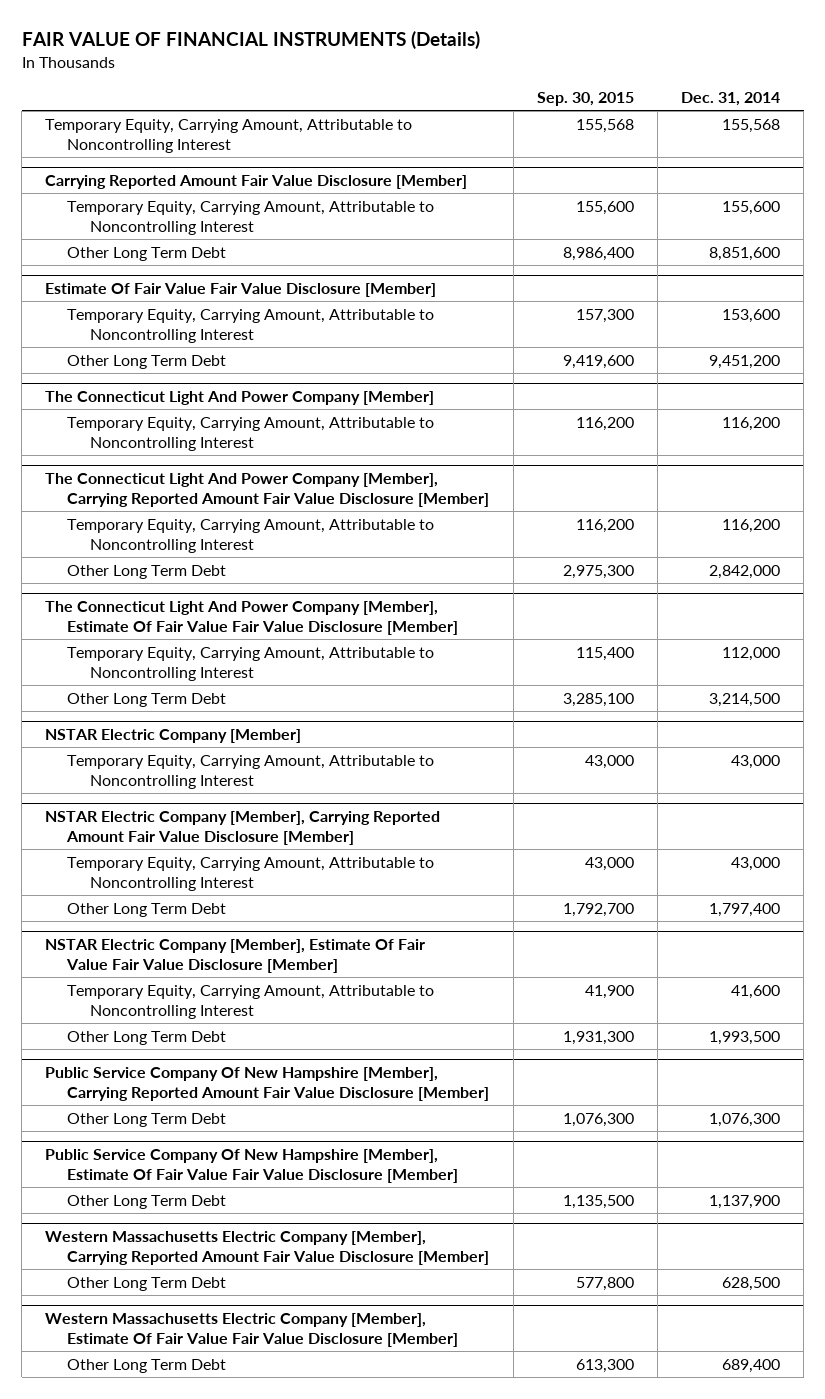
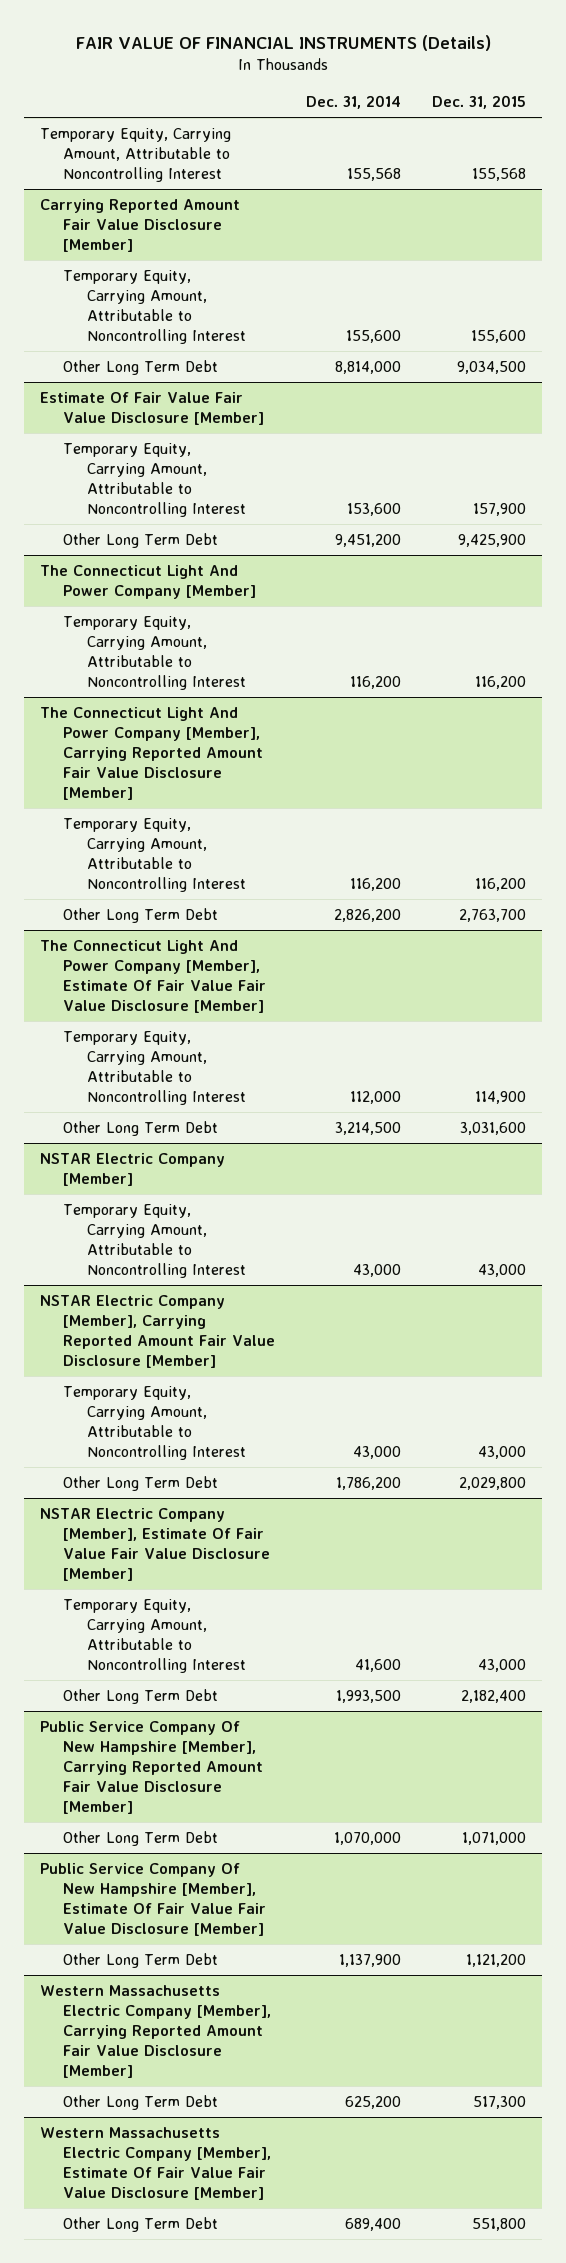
[536,91,634,106] Sep. 30, 2015 -> none
none -> [432,94,527,109] Dec. 31, 2015
[709,246,781,261] 8,851,600 -> [335,361,402,375] 8,814,000
[709,564,781,579] 2,842,000 -> [334,909,402,923] 2,826,200
[709,902,781,917] 1,797,400 -> [336,1477,402,1491] 1,786,200
[709,1112,781,1127] 1,076,300 -> [334,1832,402,1846] 1,070,000
[722,1276,781,1291] 628,500 -> [345,2096,402,2110] 625,200

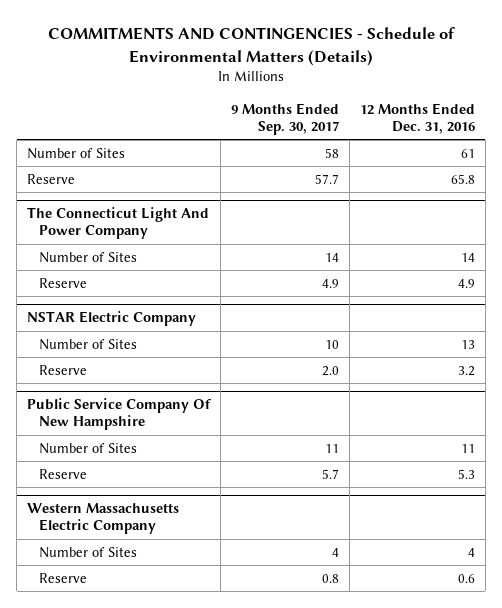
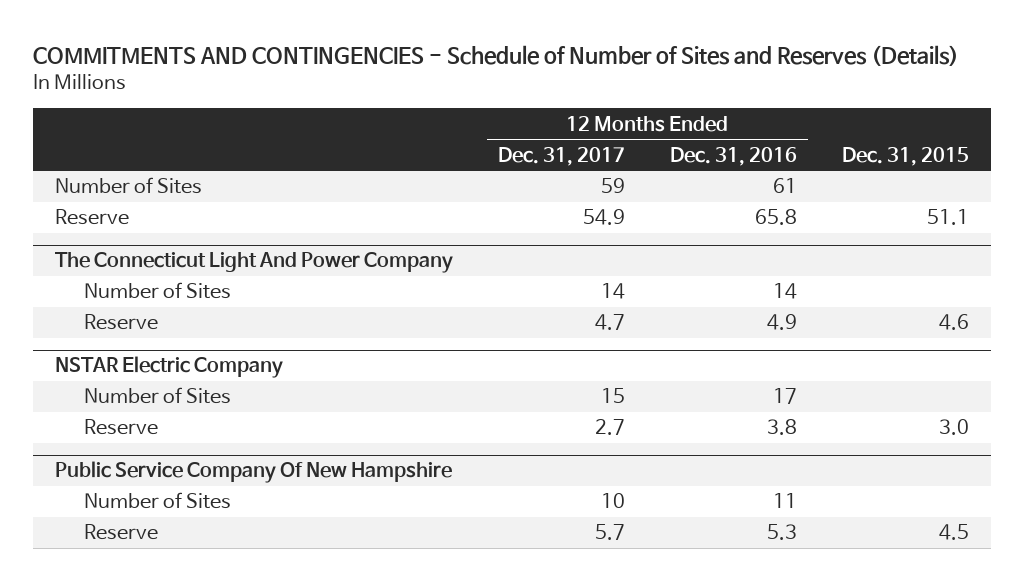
[48,27,456,66] COMMITMENTS AND CONTINGENCIES - Schedule of Environmental Matters (Details) -> [32,44,959,66] COMMITMENTS AND CONTINGENCIES - Schedule of Number of Sites and Reserves (Details)
[231,102,340,135] 9 Months Ended Sep. 30, 2017 -> none
none -> [498,146,626,166] Dec. 31, 2017
none -> [841,146,969,166] Dec. 31, 2015
[460,339,475,349] 13 -> [772,388,797,405] 17
[457,365,475,376] 3.2 -> [766,419,797,436] 3.8
[27,503,180,535] Western Massachusetts Electric Company -> none
[38,546,137,558] Number of Sites -> none
[38,572,87,583] Reserve -> none

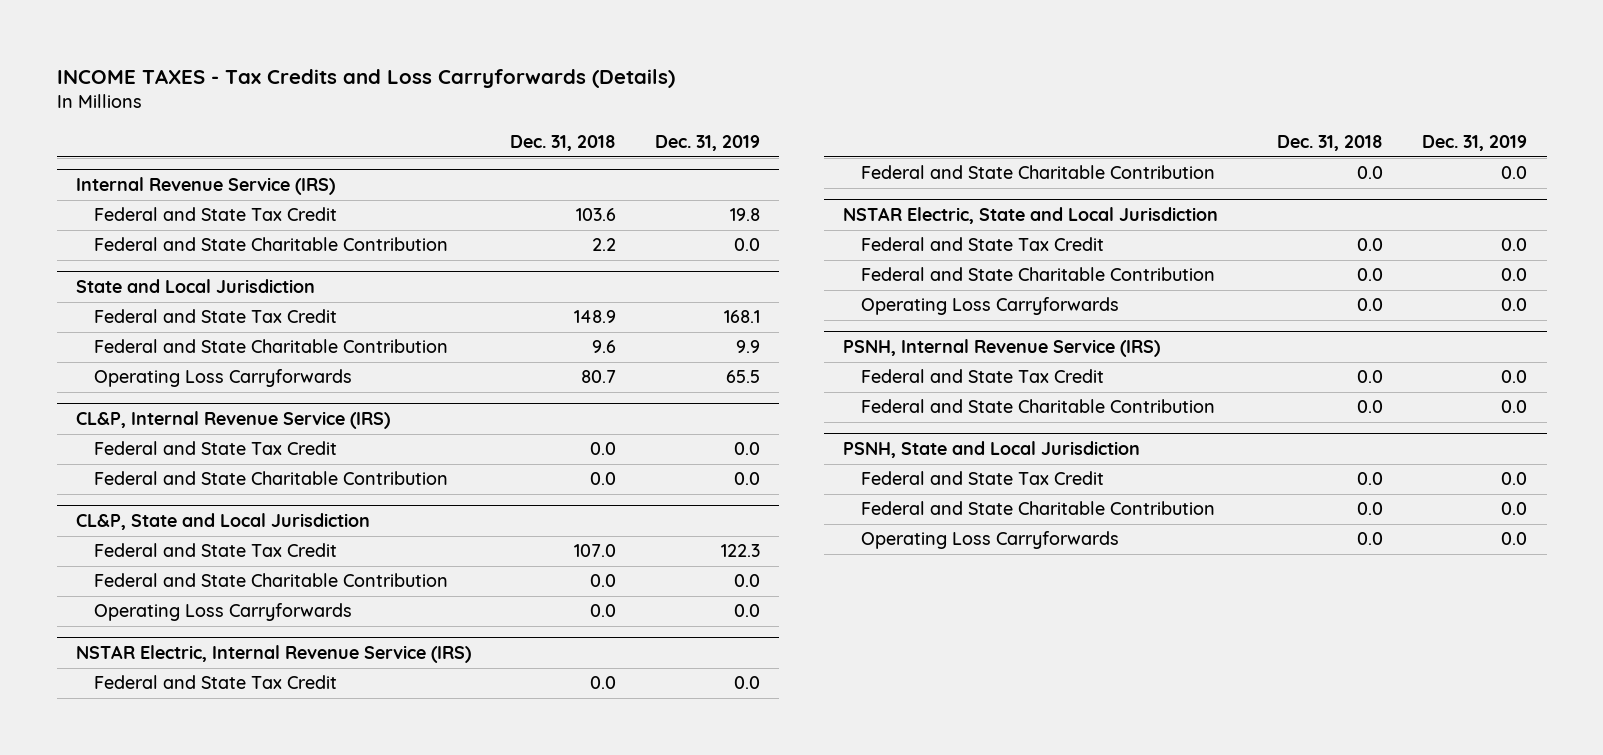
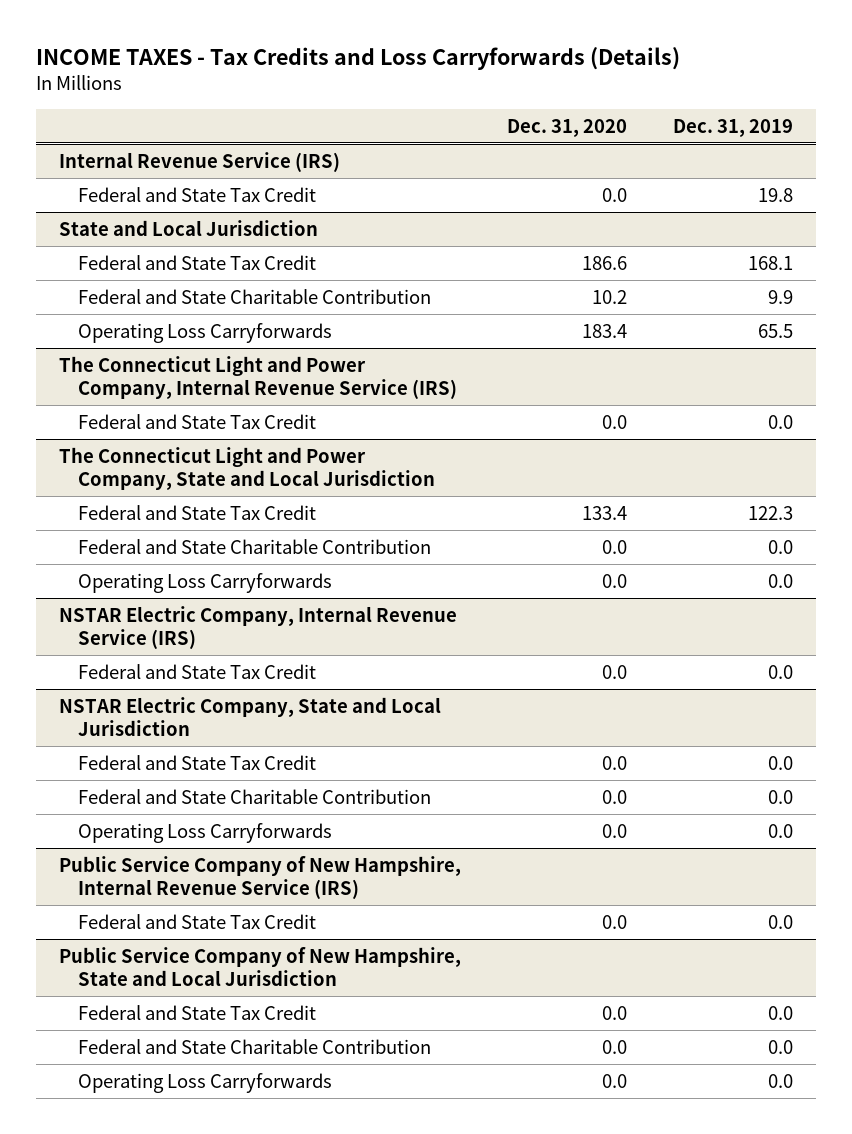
[510,134,617,151] Dec. 31, 2018 -> none
none -> [506,118,627,137] Dec. 31, 2020
[94,237,449,252] Federal and State Charitable Contribution -> none
[76,410,391,429] CL&P, Internal Revenue Service (IRS) -> none
none -> [58,355,458,399] The Connecticut Light and Power Company, Internal Revenue Service (IRS)
[94,471,449,486] Federal and State Charitable Contribution -> none
[76,512,371,530] CL&P, State and Local Jurisdiction -> none
none -> [58,446,436,490] The Connecticut Light and Power Company, State and Local Jurisdiction
[76,644,472,663] NSTAR Electric, Internal Revenue Service (IRS) -> [58,605,457,649] NSTAR Electric Company, Internal Revenue Service (IRS)
[861,165,1216,180] Federal and State Charitable Contribution -> none
[843,206,1219,224] NSTAR Electric, State and Local Jurisdiction -> [58,696,441,736] NSTAR Electric Company, State and Local Jurisdiction
[843,338,1161,357] PSNH, Internal Revenue Service (IRS) -> none
none -> [58,855,461,899] Public Service Company of New Hampshire, Internal Revenue Service (IRS)
[861,399,1216,414] Federal and State Charitable Contribution -> none
[843,440,1141,458] PSNH, State and Local Jurisdiction -> none
none -> [58,946,461,986] Public Service Company of New Hampshire, State and Local Jurisdiction

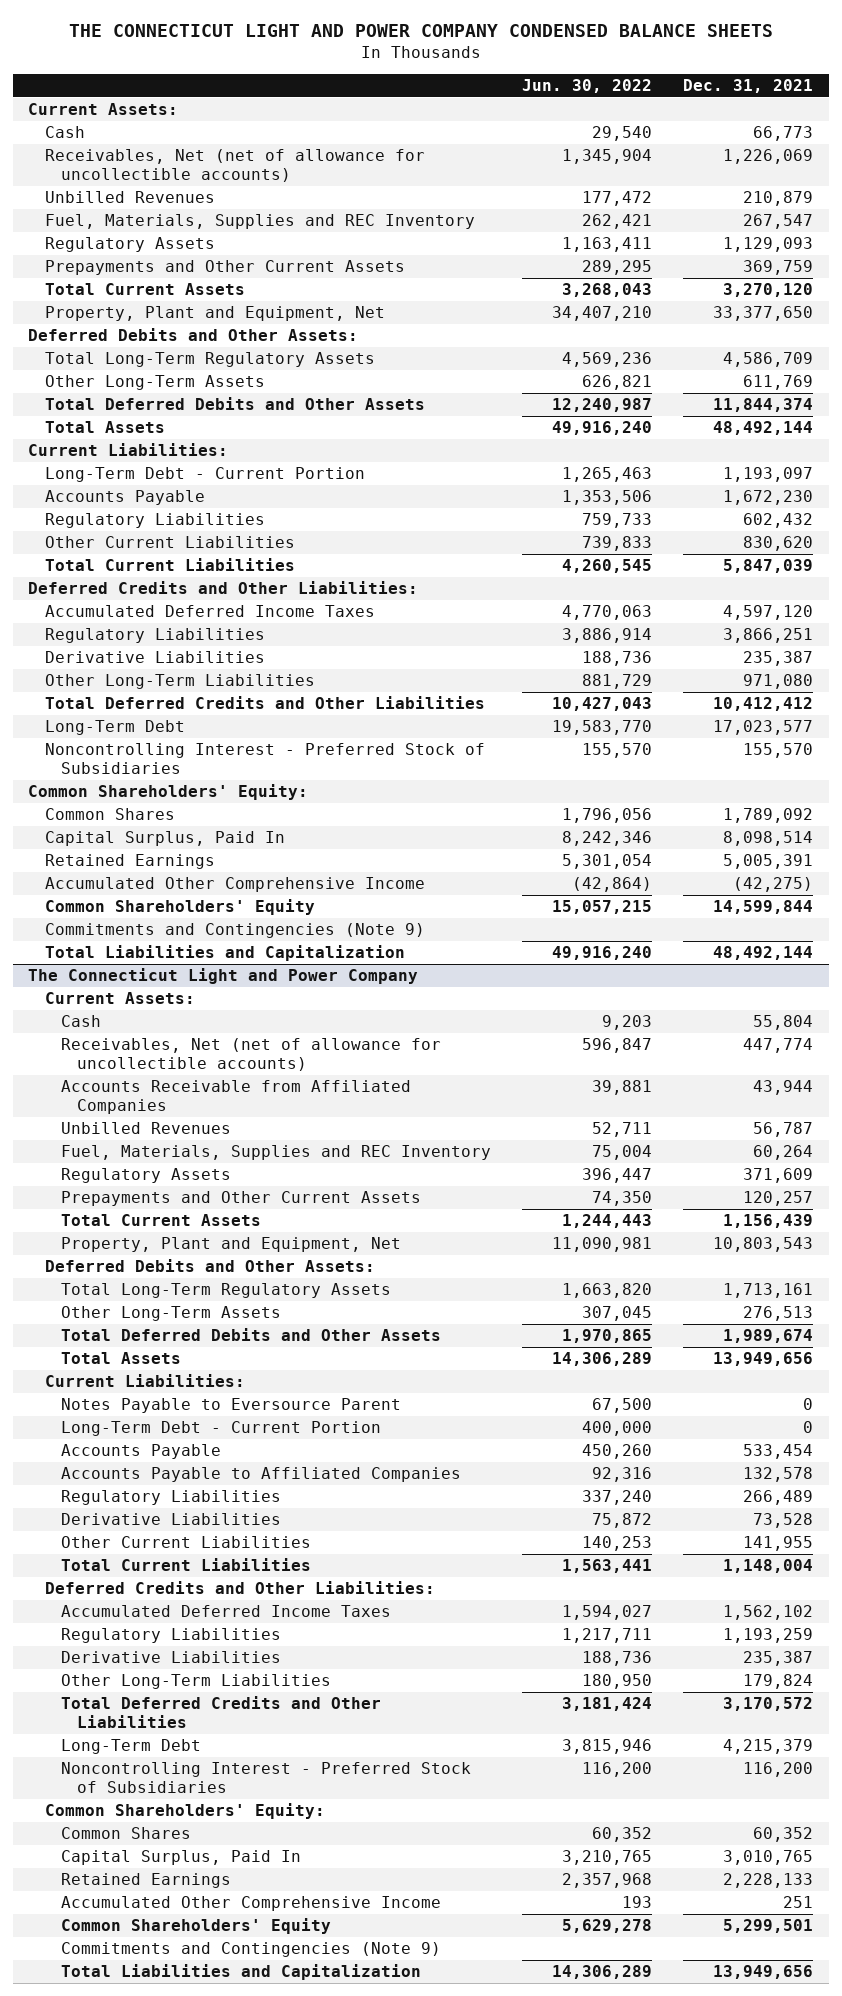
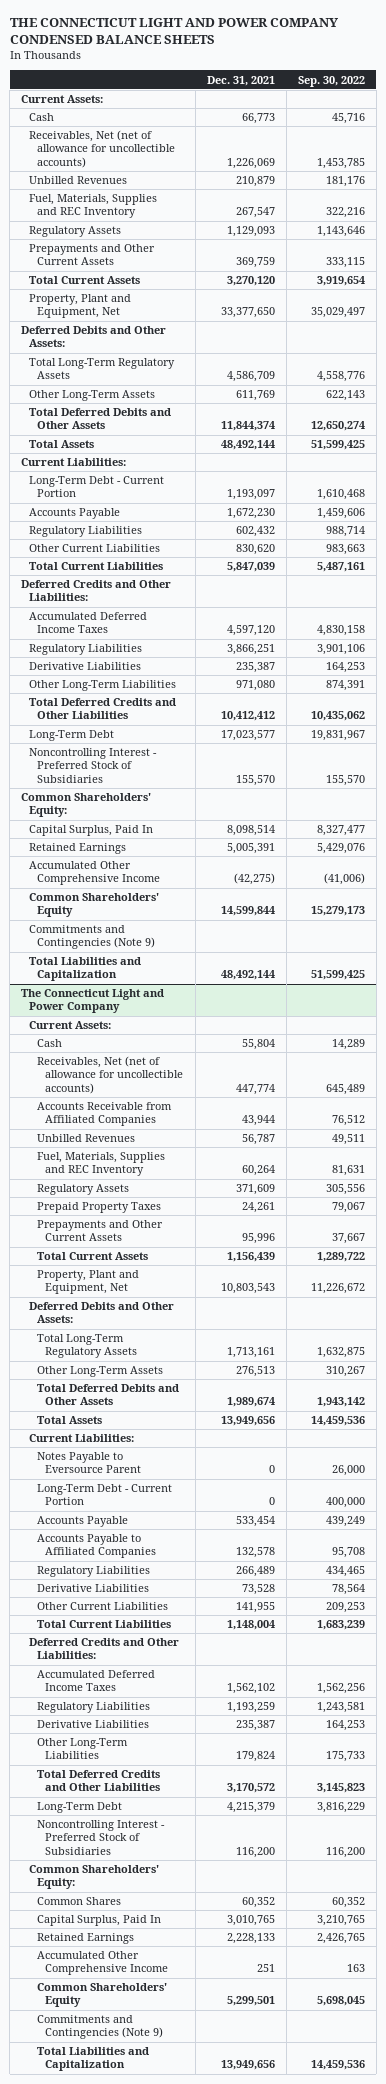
[522,78,653,93] Jun. 30, 2022 -> none
none -> [297,75,365,87] Sep. 30, 2022
[44,808,175,821] Common Shares -> none
none -> [37,1202,162,1214] Prepaid Property Taxes
[743,1191,814,1207] 120,257 -> [241,1233,275,1245] 95,996

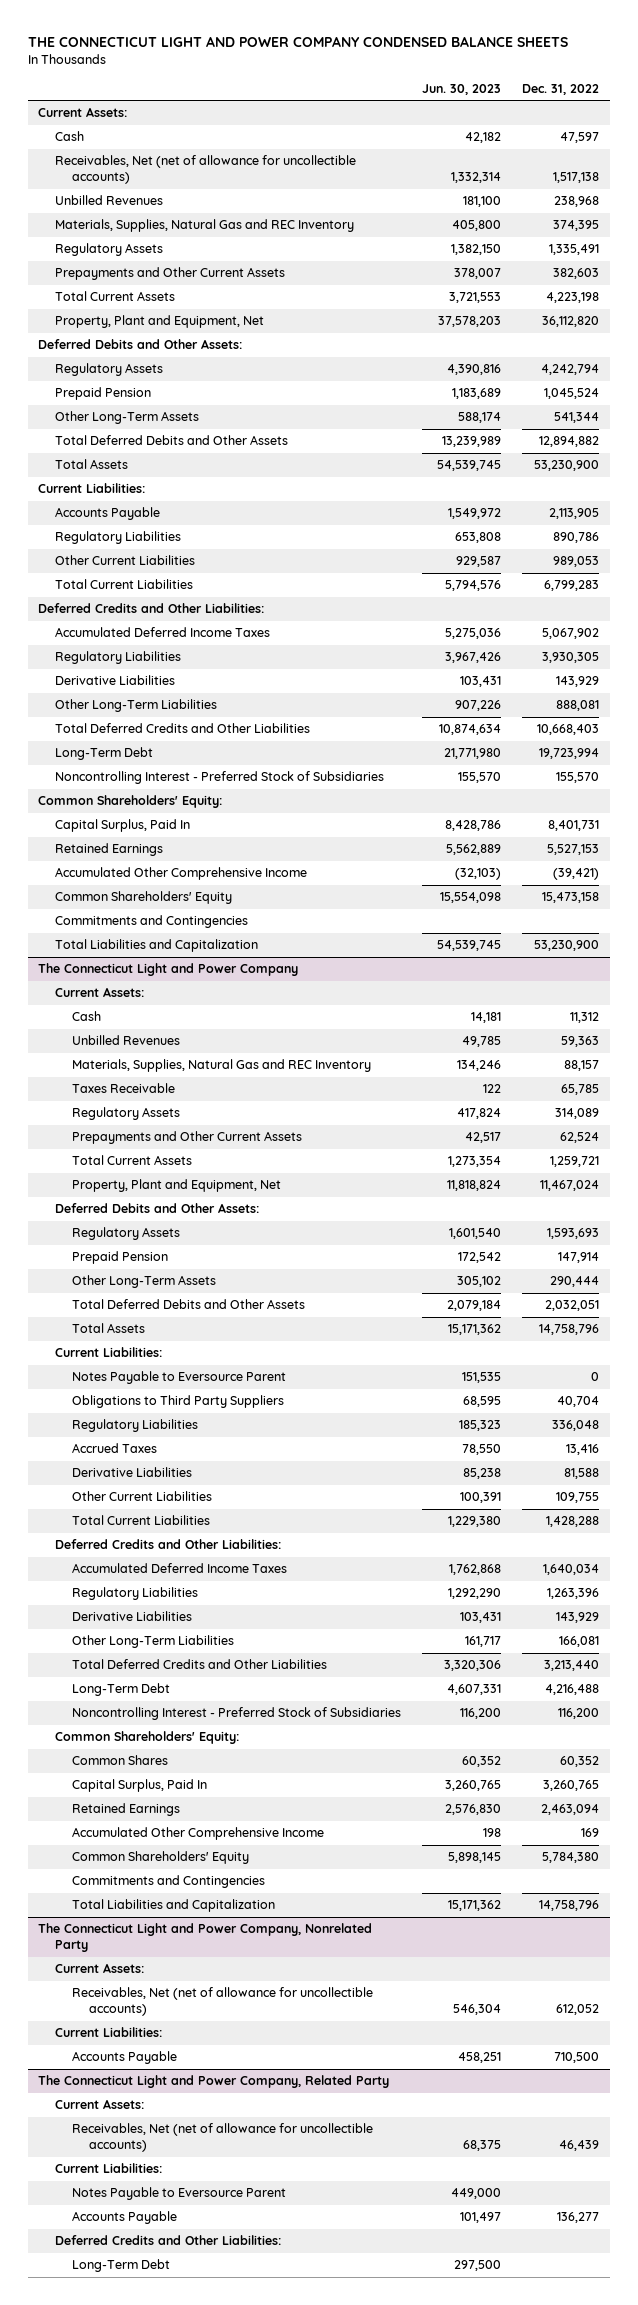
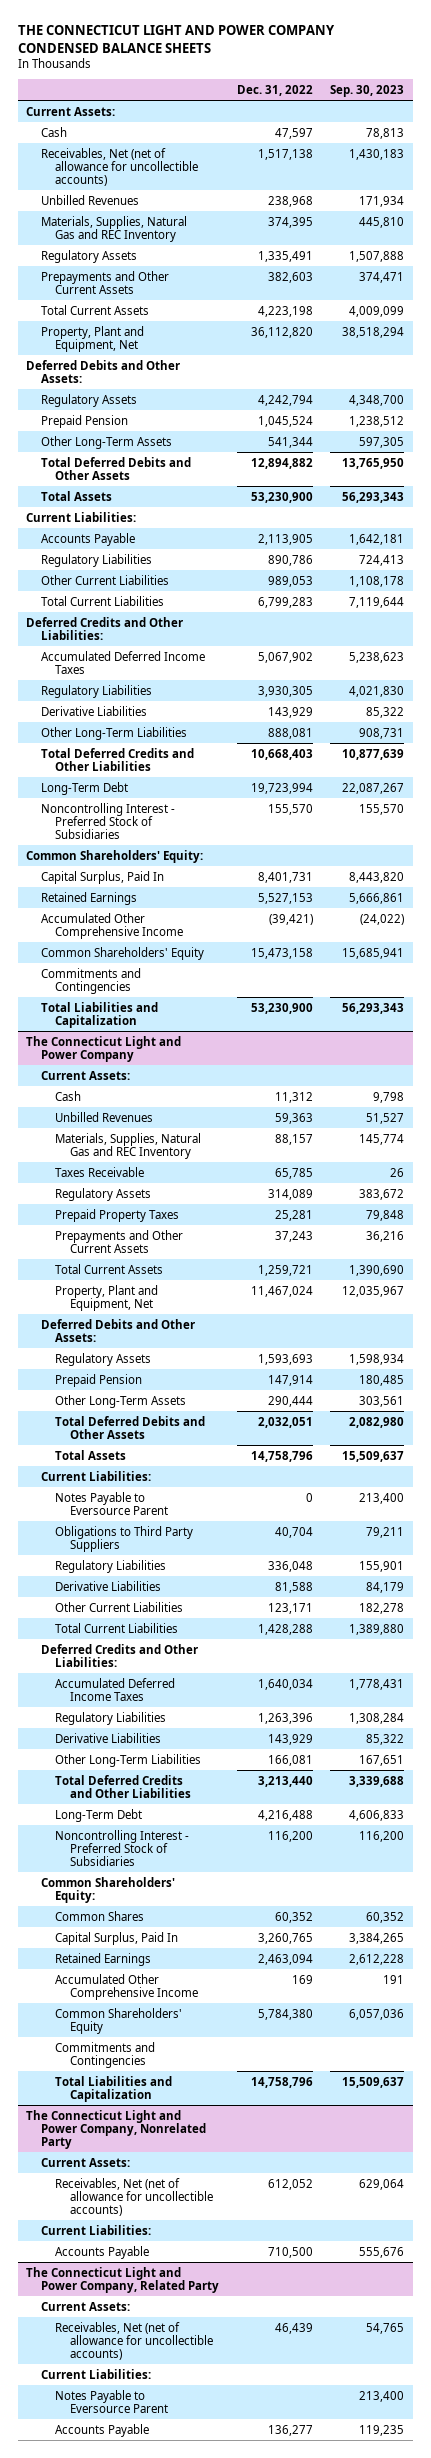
[422,83,502,95] Jun. 30, 2023 -> none
none -> [330,84,405,97] Sep. 30, 2023
none -> [55,1208,180,1222] Prepaid Property Taxes
[560,1132,600,1144] 62,524 -> [274,1230,313,1242] 37,243
[72,1443,158,1454] Accrued Taxes -> none
[556,1492,600,1504] 109,755 -> [267,1602,313,1614] 123,171
[55,2235,282,2246] Deferred Credits and Other Liabilities: -> none
[72,2259,171,2273] Long-Term Debt -> none

